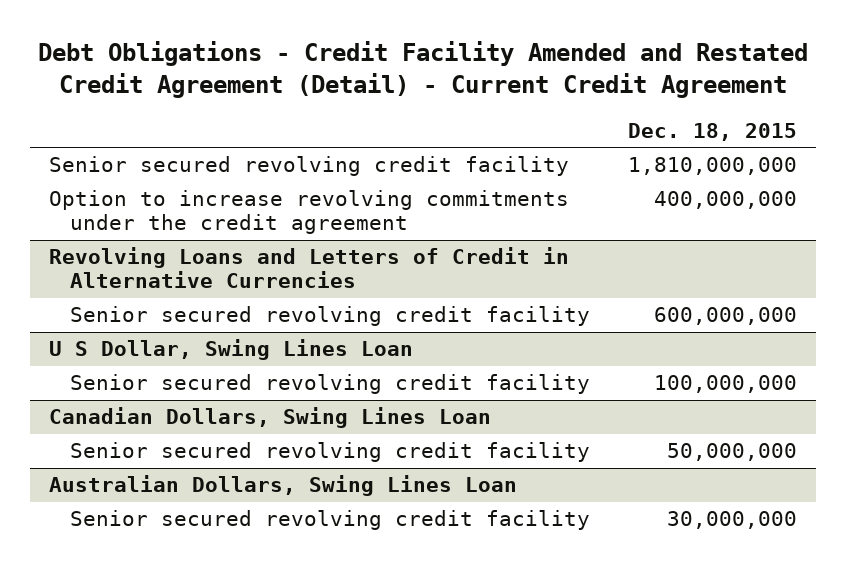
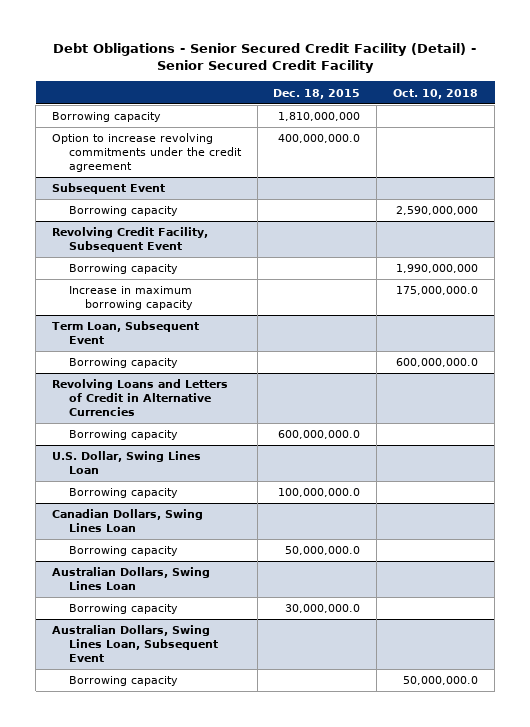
[37,41,808,99] Debt Obligations - Credit Facility Amended and Restated Credit Agreement (Detail) - Current Credit Agreement -> [53,43,477,74] Debt Obligations - Senior Secured Credit Facility (Detail) - Senior Secured Credit Facility
none -> [393,88,479,99] Oct. 10, 2018
[48,156,569,177] Senior secured revolving credit facility -> [52,112,162,123] Borrowing capacity
[653,191,797,210] 400,000,000 -> [278,134,361,144] 400,000,000.0
none -> [52,183,166,195] Subsequent Event
none -> [68,206,178,217] Borrowing capacity
none -> [52,227,209,252] Revolving Credit Facility, Subsequent Event
none -> [68,264,178,275] Borrowing capacity
none -> [68,286,194,310] Increase in maximum borrowing capacity
none -> [52,321,200,344] Term Loan, Subsequent Event
none -> [68,358,178,369] Borrowing capacity
[69,306,590,327] Senior secured revolving credit facility -> none
[69,374,590,395] Senior secured revolving credit facility -> none
none -> [68,430,178,441] Borrowing capacity
[48,339,413,361] U S Dollar, Swing Lines Loan -> [52,451,202,474] U.S. Dollar, Swing Lines Loan
none -> [68,488,178,499] Borrowing capacity
[69,442,590,463] Senior secured revolving credit facility -> none
none -> [68,546,178,557] Borrowing capacity
[69,510,590,531] Senior secured revolving credit facility -> none
none -> [68,604,178,615] Borrowing capacity
none -> [52,625,218,662] Australian Dollars, Swing Lines Loan, Subsequent Event
none -> [68,676,178,687] Borrowing capacity

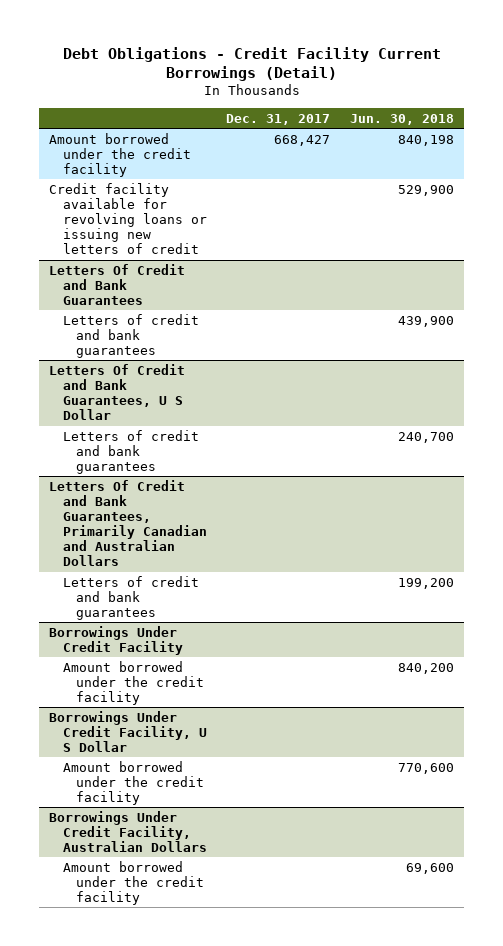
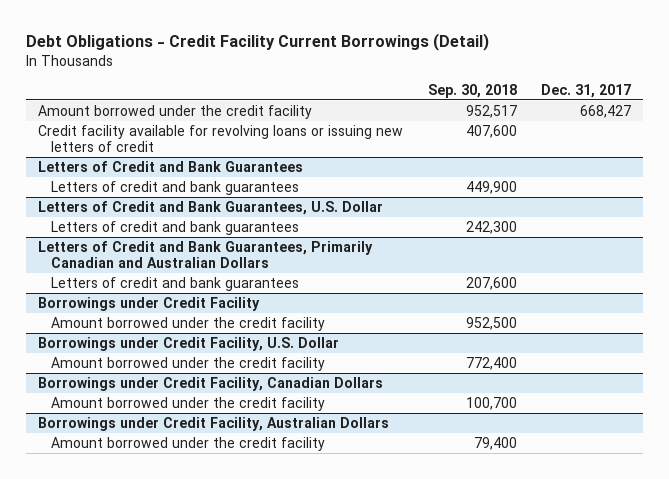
[350,113,455,125] Jun. 30, 2018 -> none
none -> [427,83,517,98] Sep. 30, 2018
[49,263,186,305] Letters Of Credit and Bank Guarantees -> [38,160,304,172] Letters of Credit and Bank Guarantees
[49,363,186,420] Letters Of Credit and Bank Guarantees, U S Dollar -> [38,200,384,215] Letters of Credit and Bank Guarantees, U.S. Dollar
[49,479,207,567] Letters Of Credit and Bank Guarantees, Primarily Canadian and Australian Dollars -> [38,240,374,268] Letters of Credit and Bank Guarantees, Primarily Canadian and Australian Dollars
[49,625,183,655] Borrowings Under Credit Facility -> [38,296,261,311] Borrowings under Credit Facility
[49,710,207,752] Borrowings Under Credit Facility, U S Dollar -> [38,336,340,351] Borrowings under Credit Facility, U.S. Dollar
none -> [38,376,384,391] Borrowings under Credit Facility, Canadian Dollars
none -> [51,396,326,411] Amount borrowed under the credit facility
[49,810,207,852] Borrowings Under Credit Facility, Australian Dollars -> [38,416,390,431] Borrowings under Credit Facility, Australian Dollars

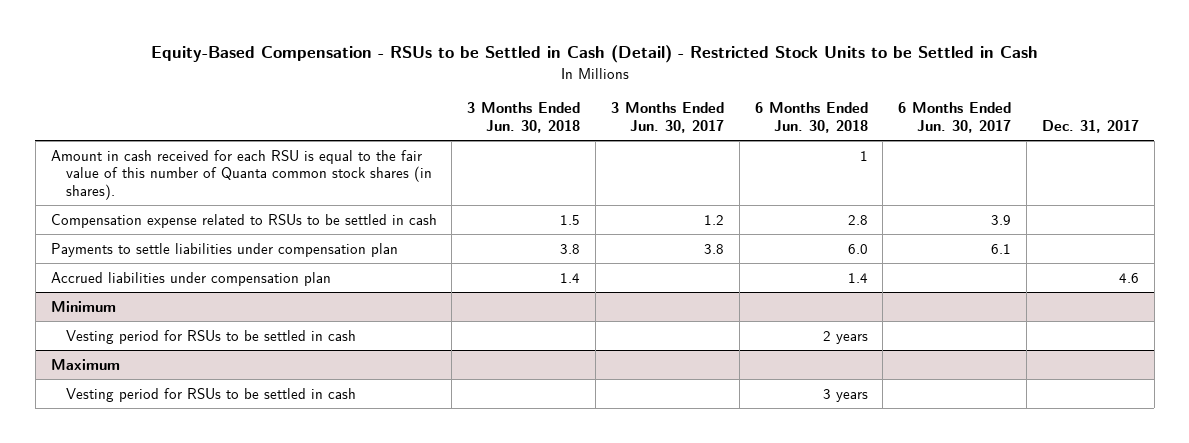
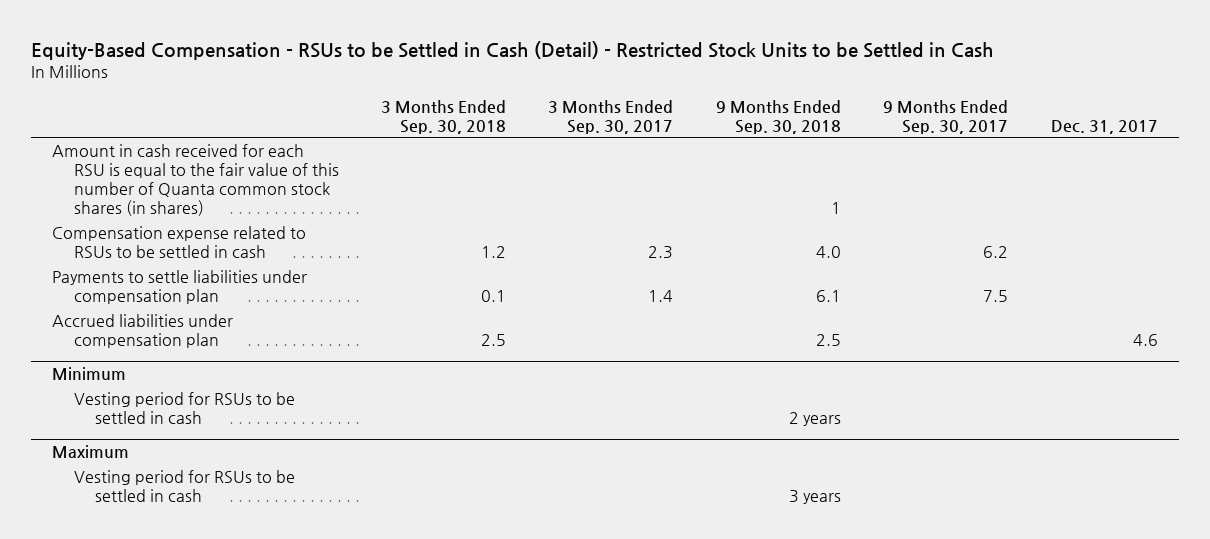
[467,102,581,133] 3 Months Ended Jun. 30, 2018 -> none
[610,102,724,133] 3 Months Ended Jun. 30, 2017 -> none
[754,102,868,133] 6 Months Ended Jun. 30, 2018 -> none
[898,102,1012,133] 6 Months Ended Jun. 30, 2017 -> none
none -> [381,99,507,134] 3 Months Ended Sep. 30, 2018
none -> [548,99,674,134] 3 Months Ended Sep. 30, 2017
none -> [715,99,841,134] 9 Months Ended Sep. 30, 2018
none -> [883,99,1009,134] 9 Months Ended Sep. 30, 2017
[50,149,433,200] Amount in cash received for each RSU is equal to the fair value of this number of Quanta common stock shares (in shares). -> [51,143,339,216] Amount in cash received for each RSU is equal to the fair value of this number of Quanta common stock shares (in shares)

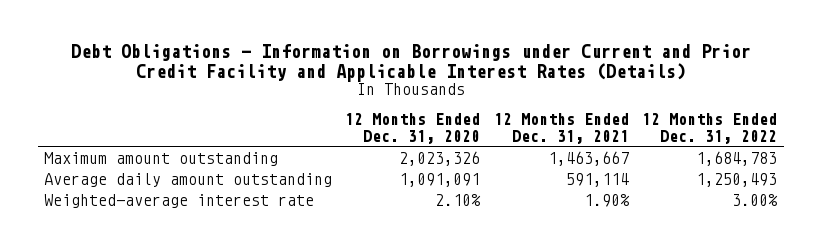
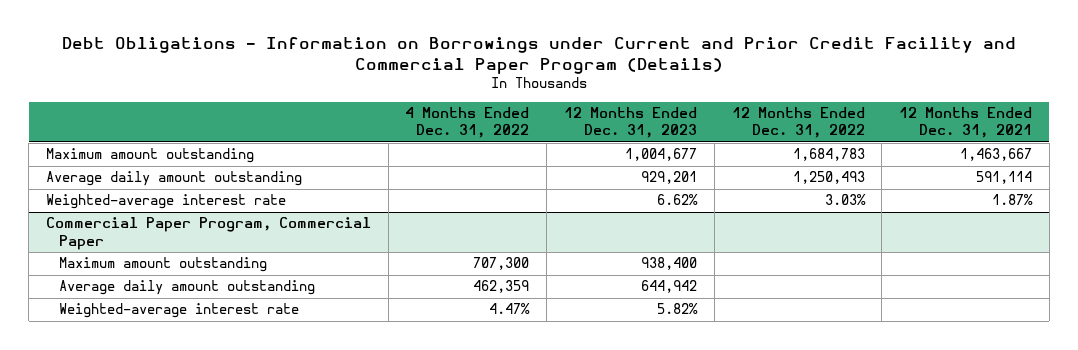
[70,43,751,82] Debt Obligations - Information on Borrowings under Current and Prior Credit Facility and Applicable Interest Rates (Details) -> [62,37,1017,75] Debt Obligations - Information on Borrowings under Current and Prior Credit Facility and Commercial Paper Program (Details)
[345,112,481,144] 12 Months Ended Dec. 31, 2020 -> none
none -> [405,107,530,139] 4 Months Ended Dec. 31, 2022
none -> [564,107,698,139] 12 Months Ended Dec. 31, 2023
[583,193,630,207] 1.90% -> [992,194,1034,206] 1.87%
[731,193,778,206] 3.00% -> [824,194,866,206] 3.03%
none -> [45,217,371,250] Commercial Paper Program, Commercial Paper
none -> [58,257,267,273] Maximum amount outstanding
none -> [58,280,315,296] Average daily amount outstanding
none -> [58,303,299,319] Weighted-average interest rate

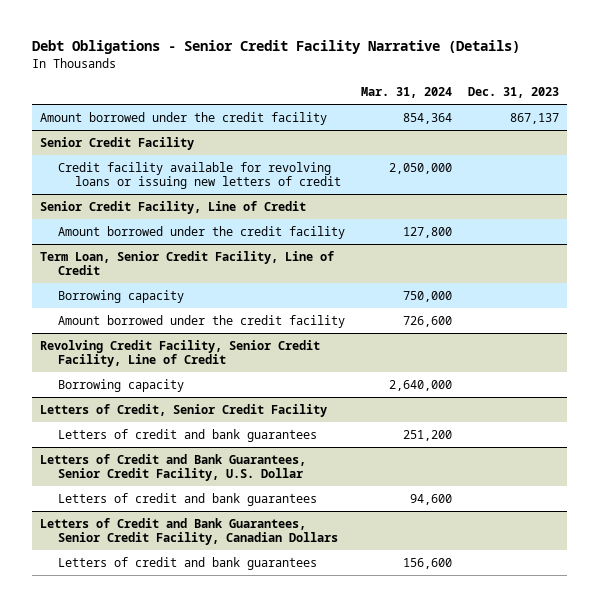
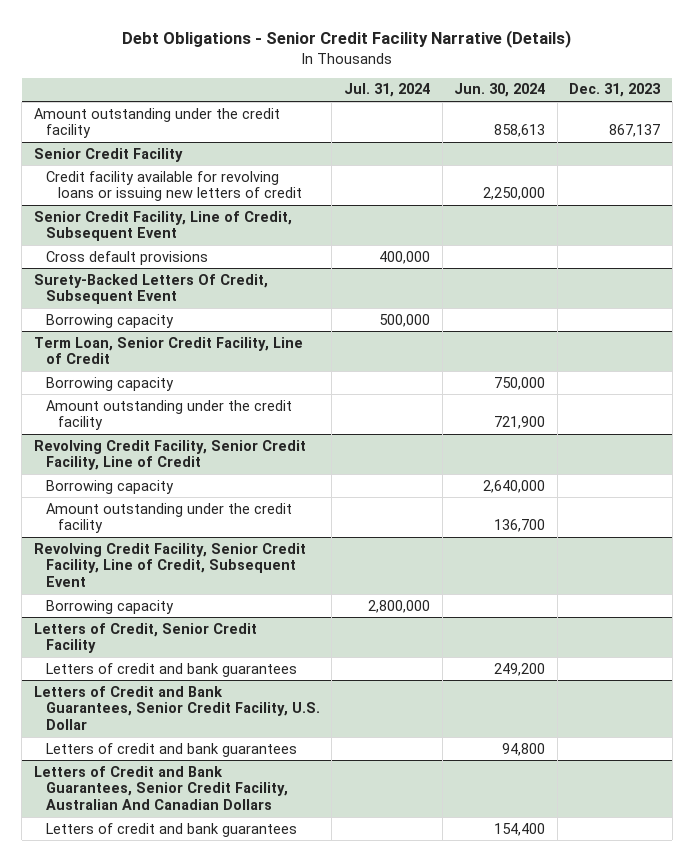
[360,87,452,99] Mar. 31, 2024 -> none
none -> [343,83,430,98] Jul. 31, 2024
none -> [454,83,546,98] Jun. 30, 2024
[40,111,328,125] Amount borrowed under the credit facility -> [34,107,281,139] Amount outstanding under the credit facility
[57,225,345,239] Amount borrowed under the credit facility -> none
[40,200,307,214] Senior Credit Facility, Line of Credit -> [34,210,293,242] Senior Credit Facility, Line of Credit, Subsequent Event
none -> [45,250,208,265] Cross default provisions
none -> [34,273,269,305] Surety-Backed Letters Of Credit, Subsequent Event
none -> [45,313,174,328] Borrowing capacity
[57,314,345,328] Amount borrowed under the credit facility -> [45,399,292,431] Amount outstanding under the credit facility
none -> [45,502,292,534] Amount outstanding under the credit facility
none -> [34,542,307,588] Revolving Credit Facility, Senior Credit Facility, Line of Credit, Subsequent Event
none -> [45,599,174,614] Borrowing capacity
[40,517,338,546] Letters of Credit and Bank Guarantees, Senior Credit Facility, Canadian Dollars -> [34,765,288,811] Letters of Credit and Bank Guarantees, Senior Credit Facility, Australian And Canadian Dollars

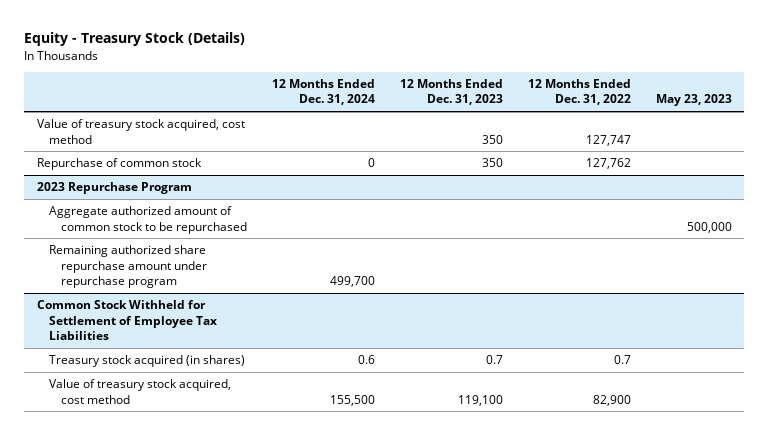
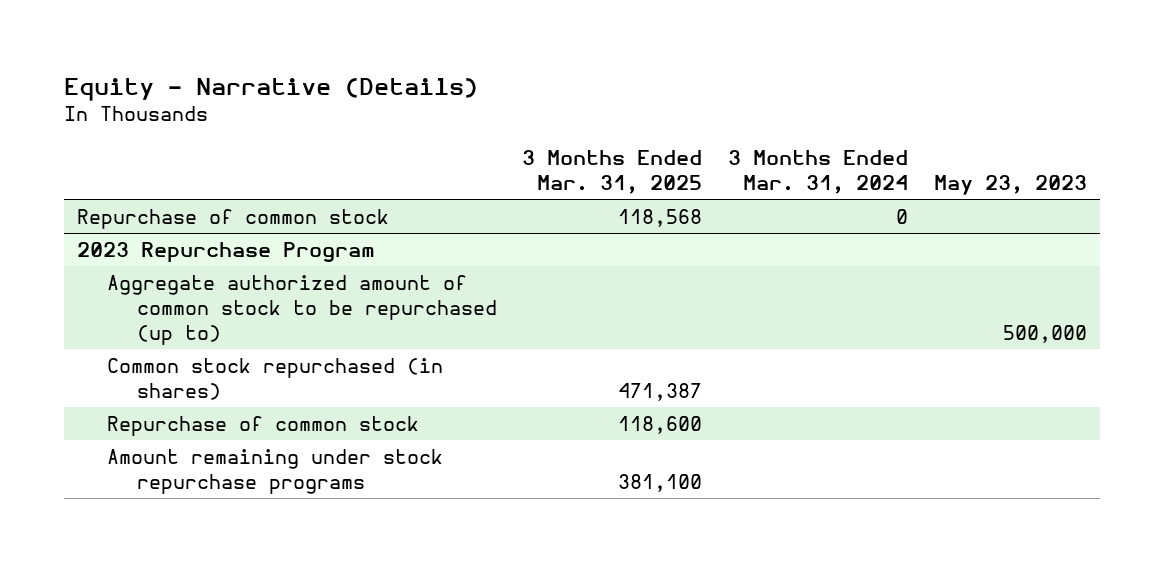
[24,32,246,47] Equity - Treasury Stock (Details) -> [64,77,479,101] Equity - Narrative (Details)
[271,79,375,106] 12 Months Ended Dec. 31, 2024 -> none
[399,79,503,106] 12 Months Ended Dec. 31, 2023 -> none
[527,79,631,106] 12 Months Ended Dec. 31, 2022 -> none
none -> [522,150,703,195] 3 Months Ended Mar. 31, 2025
none -> [727,150,908,195] 3 Months Ended Mar. 31, 2024
[36,119,245,144] Value of treasury stock acquired, cost method -> none
[36,300,217,340] Common Stock Withheld for Settlement of Employee Tax Liabilities -> none
[48,355,245,368] Treasury stock acquired (in shares) -> none
[48,379,231,404] Value of treasury stock acquired, cost method -> none
[48,206,247,234] Aggregate authorized amount of common stock to be repurchased -> [106,275,497,346] Aggregate authorized amount of common stock to be repurchased (up to)
none -> [106,358,443,401] Common stock repurchased (in shares)
none -> [106,416,419,437] Repurchase of common stock
[48,245,207,288] Remaining authorized share repurchase amount under repurchase program -> [106,449,443,495] Amount remaining under stock repurchase programs

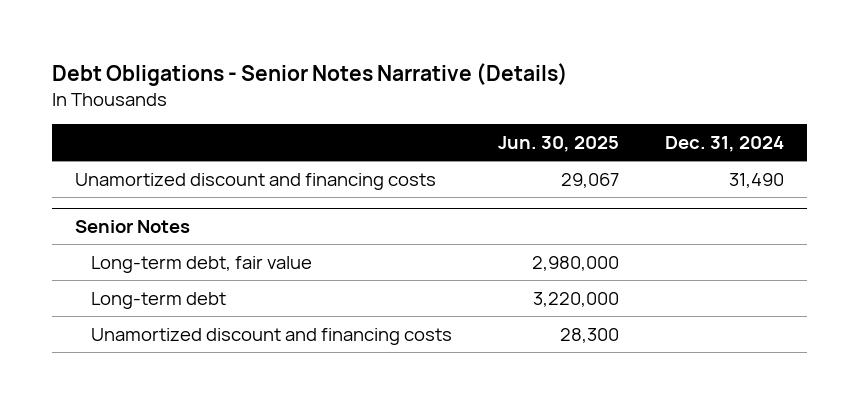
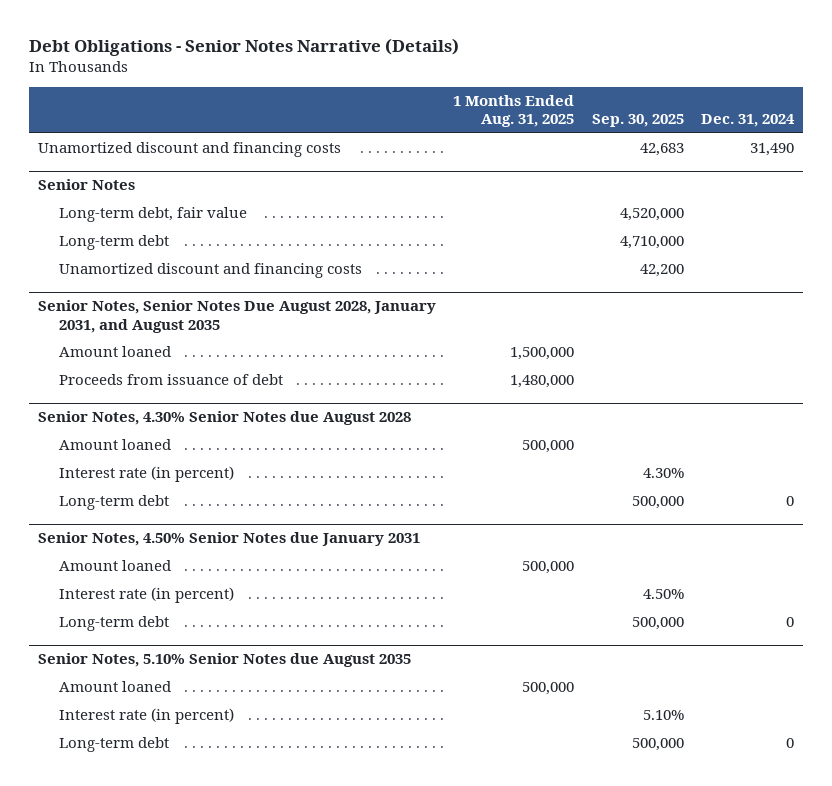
[497,136,619,153] Jun. 30, 2025 -> none
none -> [453,94,575,128] 1 Months Ended Aug. 31, 2025
none -> [591,114,684,128] Sep. 30, 2025
none -> [37,300,436,333] Senior Notes, Senior Notes Due August 2028, January 2031, and August 2035
none -> [59,346,172,358] Amount loaned
none -> [59,374,284,386] Proceeds from issuance of debt
none -> [37,411,411,426] Senior Notes, 4.30% Senior Notes due August 2028
none -> [59,439,172,451] Amount loaned
none -> [59,466,235,483] Interest rate (in percent)
none -> [59,495,170,511] Long-term debt
none -> [37,532,420,547] Senior Notes, 4.50% Senior Notes due January 2031
none -> [59,560,172,572] Amount loaned
none -> [59,587,235,604] Interest rate (in percent)
none -> [59,616,170,632] Long-term debt
none -> [37,653,411,668] Senior Notes, 5.10% Senior Notes due August 2035
none -> [59,681,172,693] Amount loaned
none -> [59,708,235,725] Interest rate (in percent)
none -> [59,737,170,753] Long-term debt

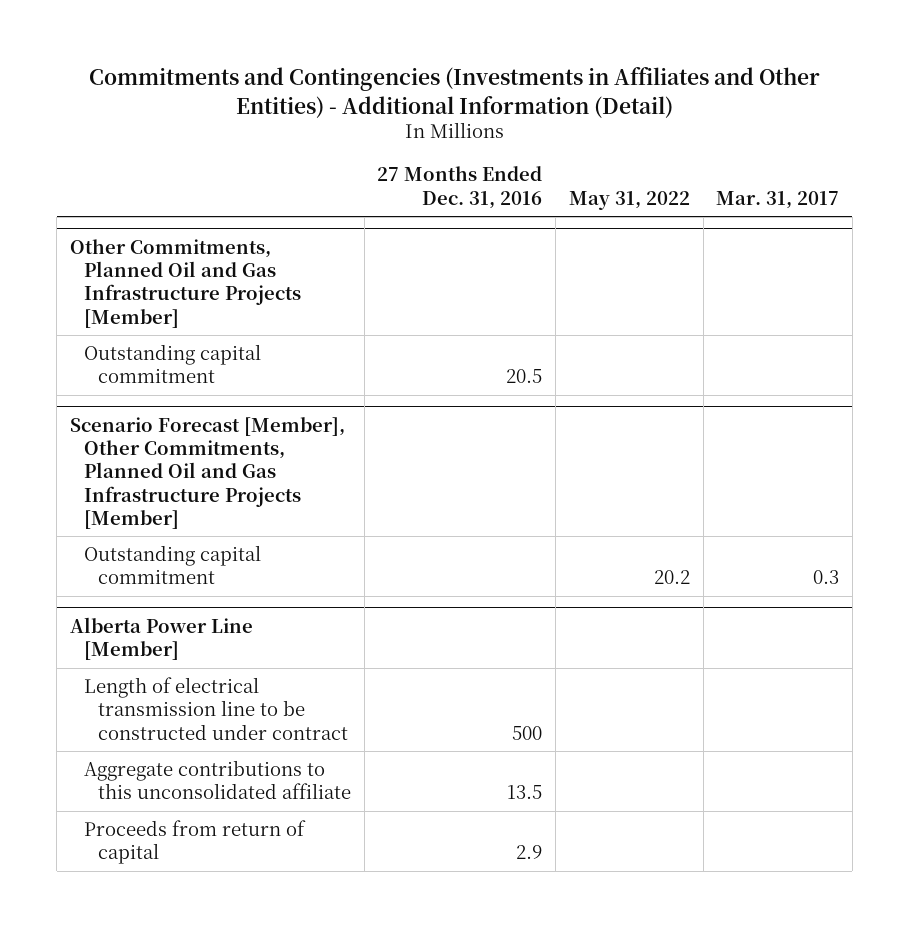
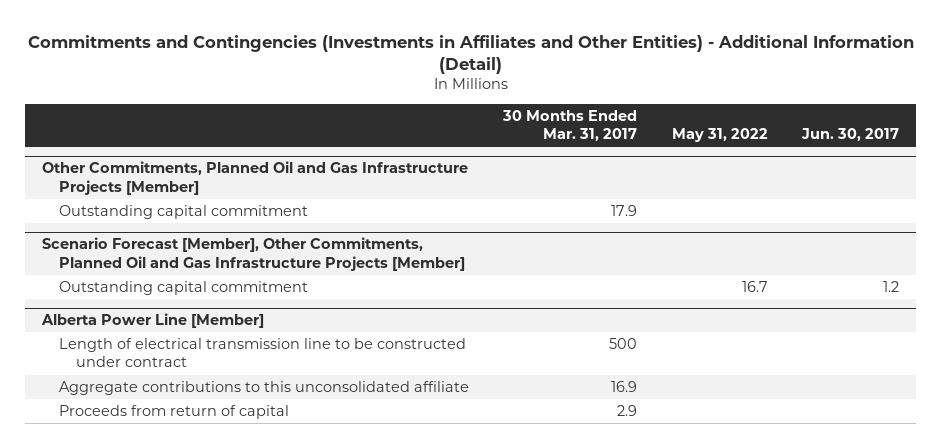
[377,166,543,209] 27 Months Ended Dec. 31, 2016 -> none
[716,190,840,209] Mar. 31, 2017 -> none
none -> [502,110,638,142] 30 Months Ended Mar. 31, 2017
none -> [800,128,899,142] Jun. 30, 2017
[653,570,690,585] 20.2 -> [741,281,768,293] 16.7

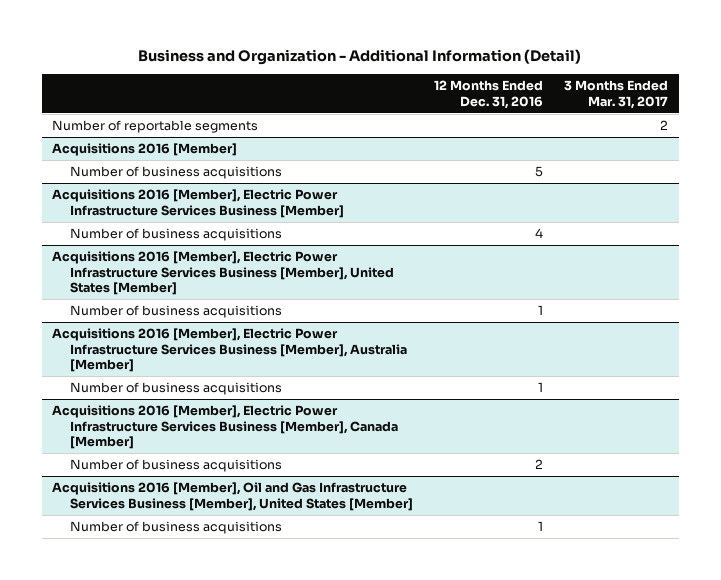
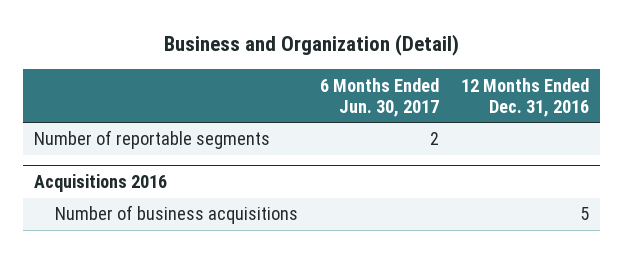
[138,49,582,66] Business and Organization - Additional Information (Detail) -> [163,34,459,57] Business and Organization (Detail)
[564,80,669,109] 3 Months Ended Mar. 31, 2017 -> none
none -> [320,77,440,117] 6 Months Ended Jun. 30, 2017
[52,143,238,157] Acquisitions 2016 [Member] -> [34,173,168,192] Acquisitions 2016
[52,189,345,218] Acquisitions 2016 [Member], Electric Power Infrastructure Services Business [Member] -> none
[70,228,283,242] Number of business acquisitions -> none
[52,251,395,296] Acquisitions 2016 [Member], Electric Power Infrastructure Services Business [Member], United States [Member] -> none
[70,305,283,319] Number of business acquisitions -> none
[52,328,408,373] Acquisitions 2016 [Member], Electric Power Infrastructure Services Business [Member], Australia [Member] -> none
[70,382,283,396] Number of business acquisitions -> none
[52,405,399,450] Acquisitions 2016 [Member], Electric Power Infrastructure Services Business [Member], Canada [Member] -> none
[70,459,283,473] Number of business acquisitions -> none
[52,482,414,511] Acquisitions 2016 [Member], Oil and Gas Infrastructure Services Business [Member], United States [Member] -> none
[70,521,283,535] Number of business acquisitions -> none

